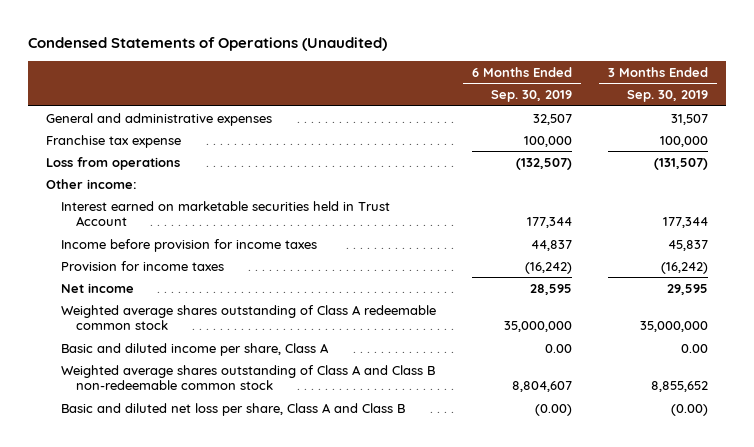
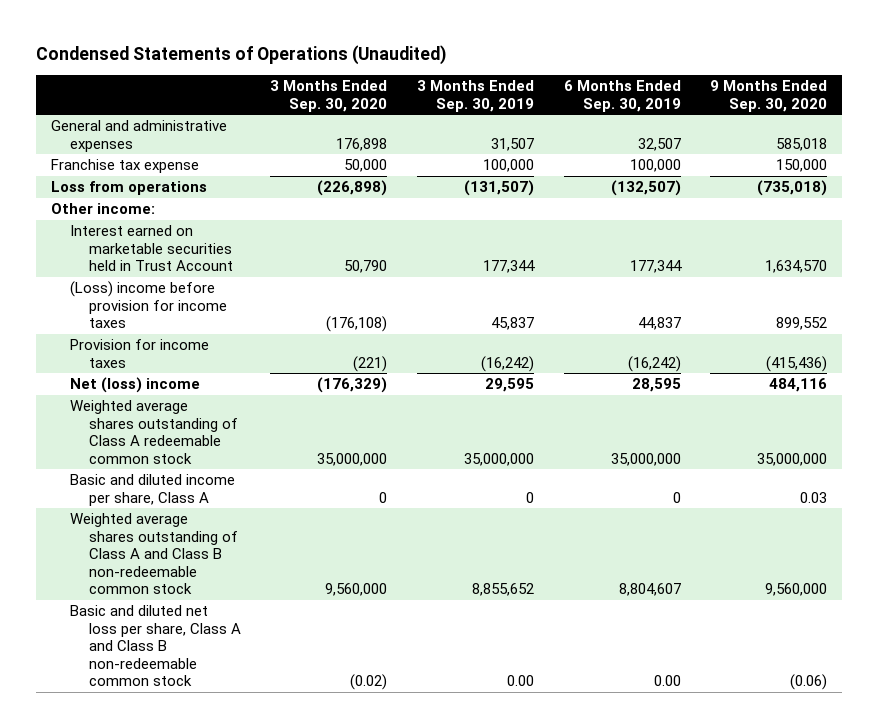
none -> [270,80,388,112] 3 Months Ended Sep. 30, 2020
none -> [710,80,828,112] 9 Months Ended Sep. 30, 2020
[60,238,317,252] Income before provision for income taxes -> [69,281,227,329] (Loss) income before provision for income taxes
[60,282,134,293] Net income -> [69,377,200,394] Net (loss) income
[544,343,572,353] 0.00 -> [672,491,681,503] 0
[680,343,708,353] 0.00 -> [525,491,534,503] 0
[60,402,405,416] Basic and diluted net loss per share, Class A and Class B -> [69,605,241,687] Basic and diluted net loss per share, Class A and Class B non-redeemable common stock
[534,403,572,416] (0.00) -> [653,675,681,687] 0.00
[670,403,708,416] (0.00) -> [506,675,534,687] 0.00

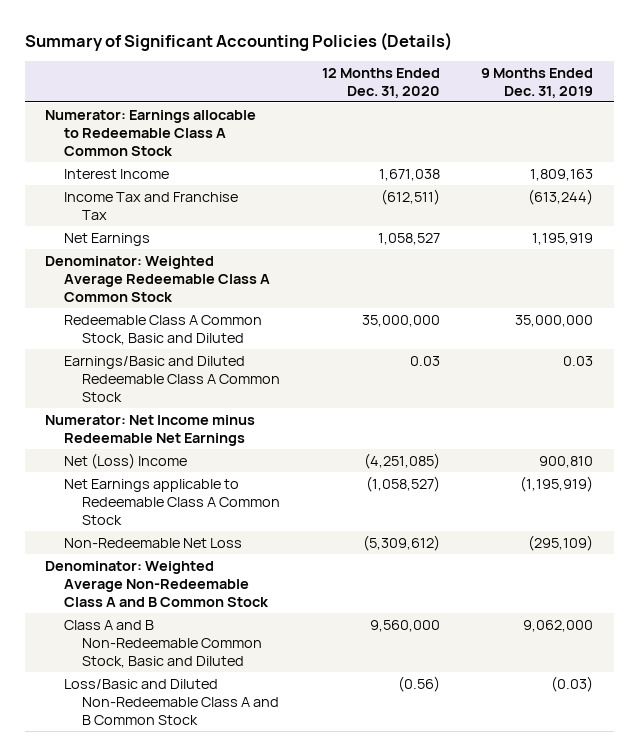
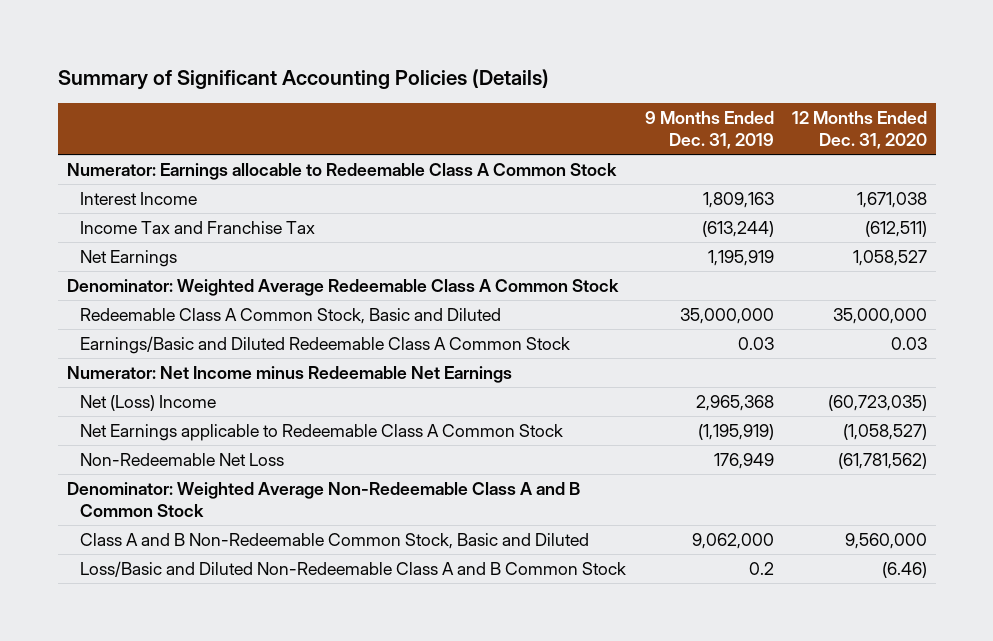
[363,452,440,469] (4,251,085) -> [827,394,927,411] (60,723,035)
[539,455,594,468] 900,810 -> [695,394,774,411] 2,965,368
[362,534,440,551] (5,309,612) -> [837,452,927,469] (61,781,562)
[528,534,594,551] (295,109) -> [713,452,774,469] 176,949
[397,675,440,692] (0.56) -> [881,561,927,578] (6.46)
[551,675,594,692] (0.03) -> [748,561,774,575] 0.2

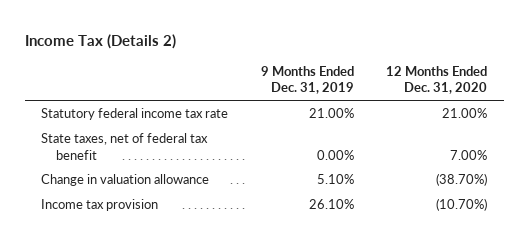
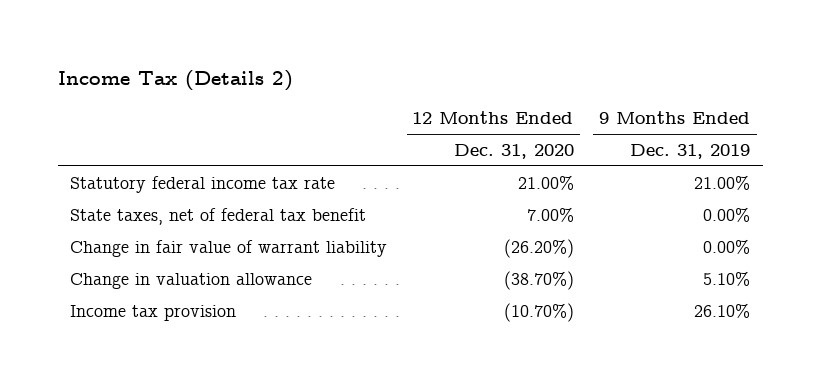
none -> [70,239,388,257] Change in fair value of warrant liability

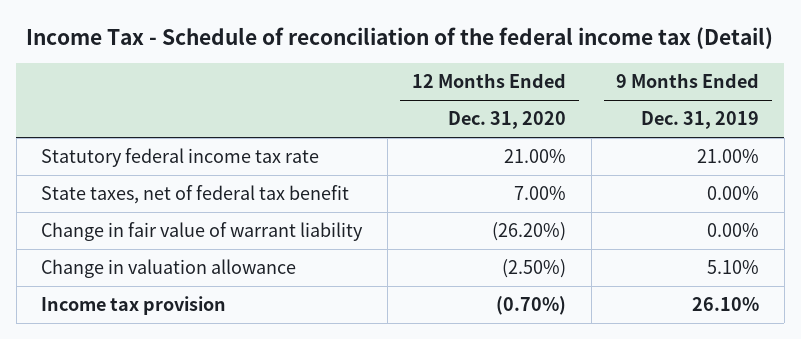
[57,70,293,92] Income Tax (Details 2) -> [26,26,774,49] Income Tax - Schedule of reconciliation of the federal income tax (Detail)
[503,270,574,290] (38.70%) -> [502,259,567,279] (2.50%)
[503,302,574,322] (10.70%) -> [496,296,567,316] (0.70%)

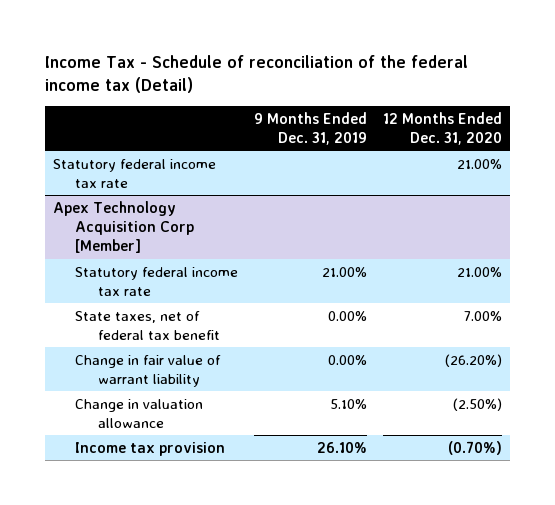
none -> [52,158,216,188] Statutory federal income tax rate
none -> [52,200,195,254] Apex Technology Acquisition Corp [Member]

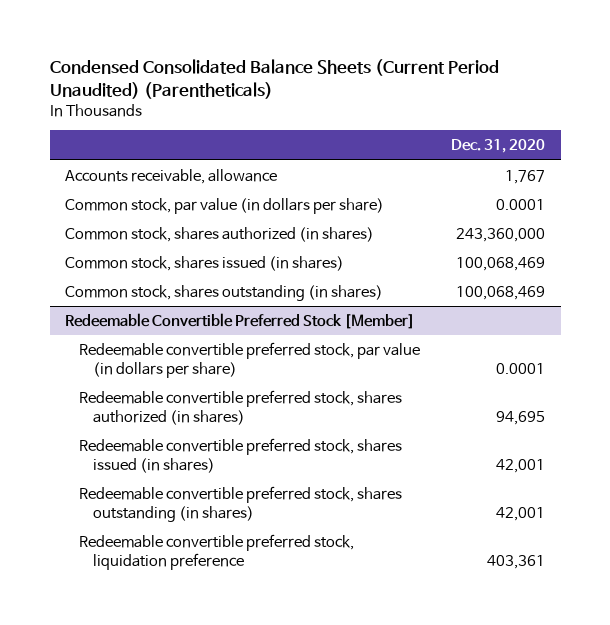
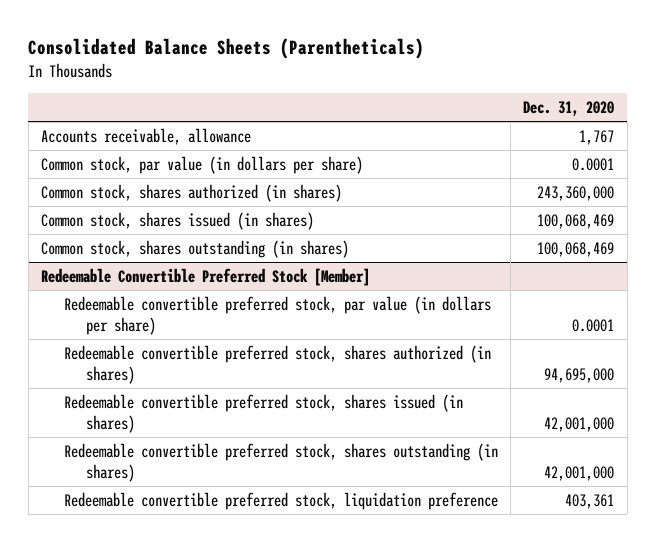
[49,58,499,99] Condensed Consolidated Balance Sheets (Current Period Unaudited) (Parentheticals) -> [28,38,425,60] Consolidated Balance Sheets (Parentheticals)
[496,410,546,425] 94,695 -> [544,368,615,384] 94,695,000
[496,458,546,473] 42,001 -> [544,417,615,433] 42,001,000
[496,506,546,521] 42,001 -> [544,466,615,482] 42,001,000

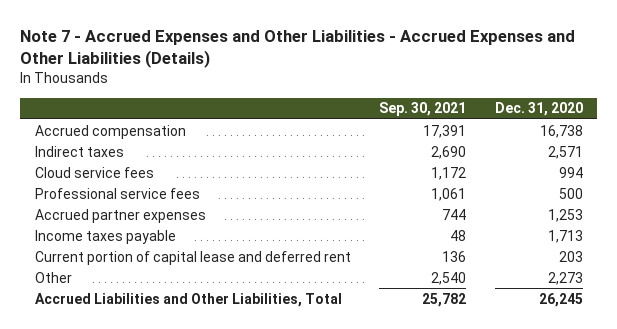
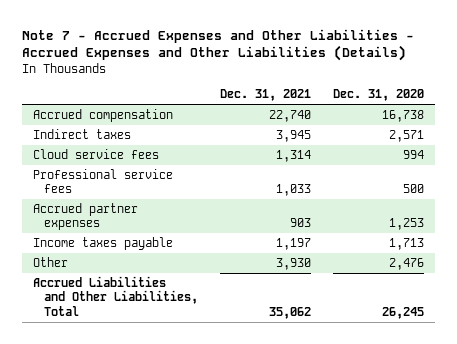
[379,102,467,117] Sep. 30, 2021 -> none
none -> [220,89,312,102] Dec. 31, 2021
[34,250,351,265] Current portion of capital lease and deferred rent -> none
[547,271,583,285] 2,273 -> [389,258,425,271] 2,476

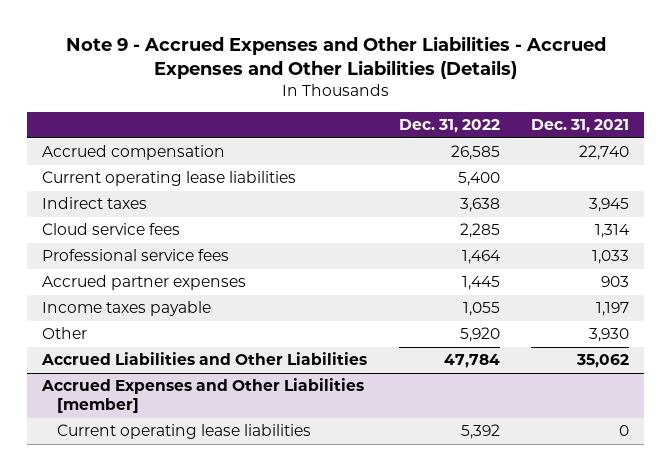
[21,28,414,62] Note 7 - Accrued Expenses and Other Liabilities - Accrued Expenses and Other Liabilities (Details) -> [65,36,606,80] Note 9 - Accrued Expenses and Other Liabilities - Accrued Expenses and Other Liabilities (Details)
[333,89,425,102] Dec. 31, 2020 -> none
none -> [398,119,500,134] Dec. 31, 2022
none -> [42,171,297,187] Current operating lease liabilities
[32,276,198,316] Accrued Liabilities and Other Liabilities, Total -> [41,352,368,366] Accrued Liabilities and Other Liabilities
none -> [41,378,365,413] Accrued Expenses and Other Liabilities [member]
none -> [56,424,311,440] Current operating lease liabilities

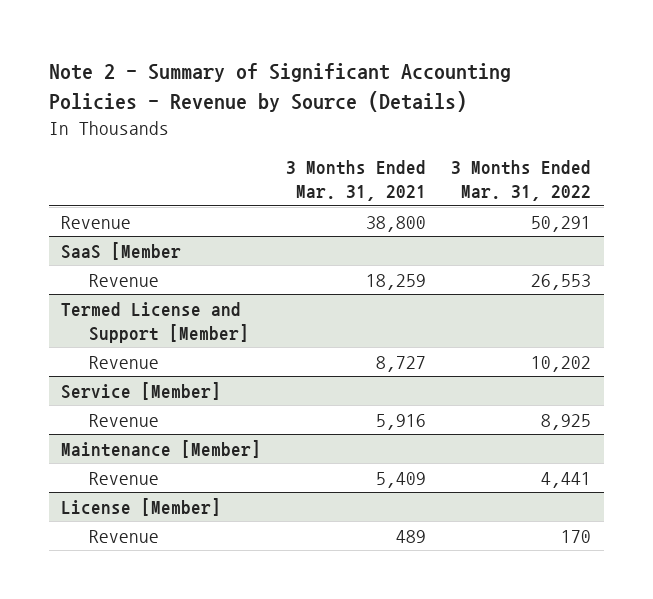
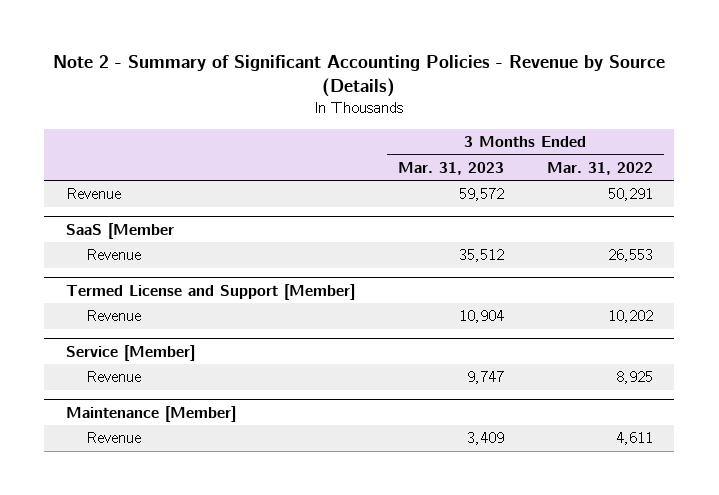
[286,160,427,202] 3 Months Ended Mar. 31, 2021 -> none
none -> [397,161,504,175] Mar. 31, 2023
[61,497,222,516] License [Member] -> none
[89,529,160,543] Revenue -> none
[541,471,592,488] 4,441 -> [615,432,653,446] 4,611

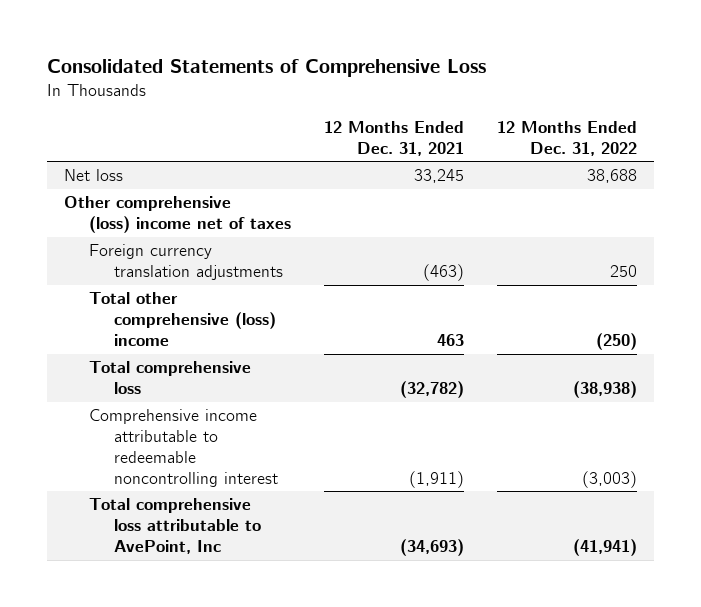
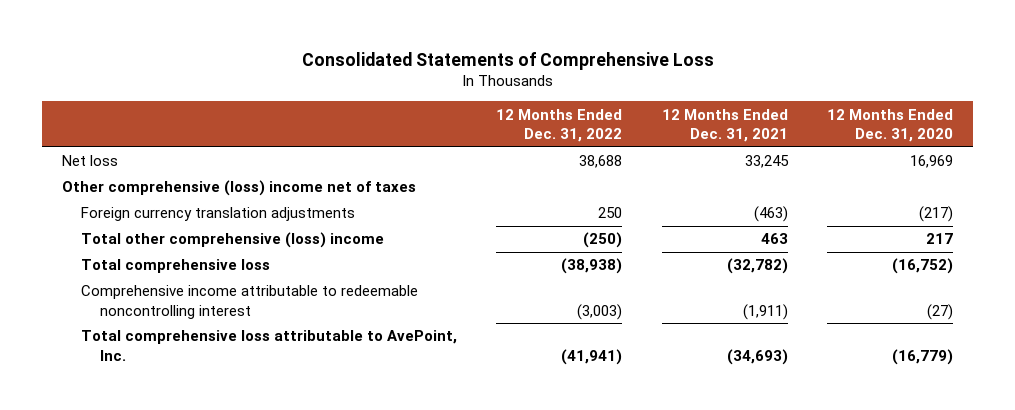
none -> [827,108,954,143] 12 Months Ended Dec. 31, 2020
[88,498,261,554] Total comprehensive loss attributable to AvePoint, Inc -> [81,330,458,361] Total comprehensive loss attributable to AvePoint, Inc.

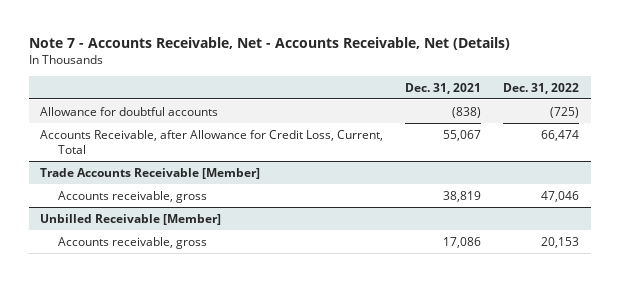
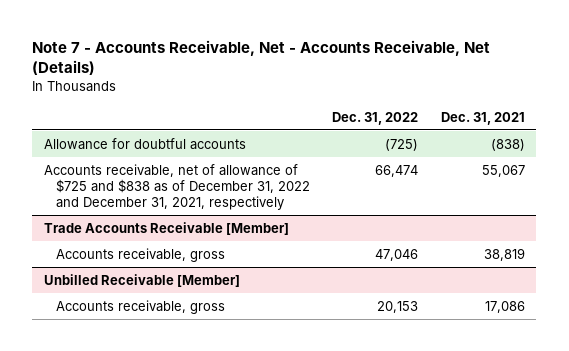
[39,129,383,154] Accounts Receivable, after Allowance for Credit Loss, Current, Total -> [43,163,310,210] Accounts receivable, net of allowance of $725 and $838 as of December 31, 2022 and December 31, 2021, respectively

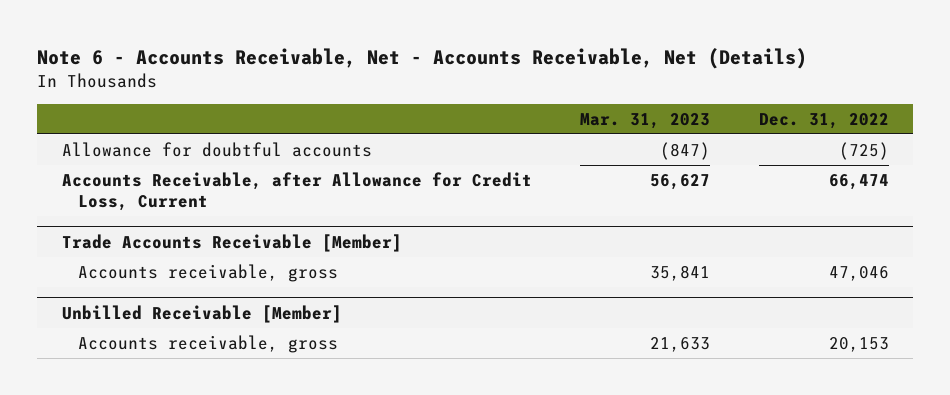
[32,39,491,76] Note 7 - Accounts Receivable, Net - Accounts Receivable, Net (Details) -> [37,47,808,69] Note 6 - Accounts Receivable, Net - Accounts Receivable, Net (Details)
[441,111,526,125] Dec. 31, 2021 -> none
none -> [580,112,711,129] Mar. 31, 2023
[43,163,310,210] Accounts receivable, net of allowance of $725 and $838 as of December 31, 2022 and December 31, 2021, respectively -> [61,171,532,212] Accounts Receivable, after Allowance for Credit Loss, Current

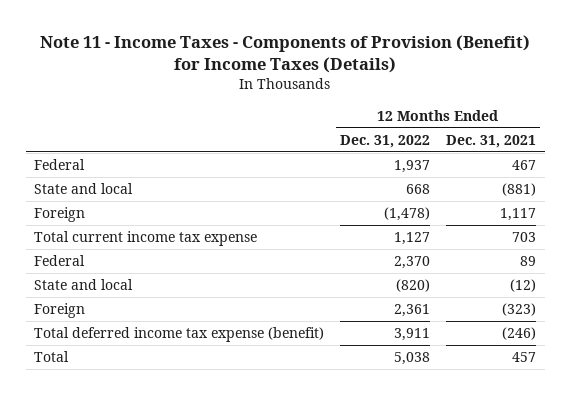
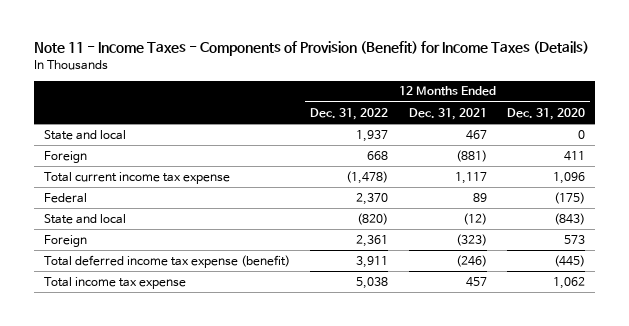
none -> [506,107,585,120] Dec. 31, 2020
[33,159,85,171] Federal -> none
[406,184,431,195] 668 -> [356,129,389,142] 1,937
[502,183,537,197] (881) -> [465,129,487,140] 467
[384,207,431,222] (1,478) -> [367,150,389,160] 668
[500,208,537,222] 1,117 -> [455,149,487,162] (881)
[394,232,431,246] 1,127 -> [346,170,389,184] (1,478)
[512,232,537,243] 703 -> [454,171,487,184] 1,117
[33,351,69,363] Total -> [44,276,187,289] Total income tax expense

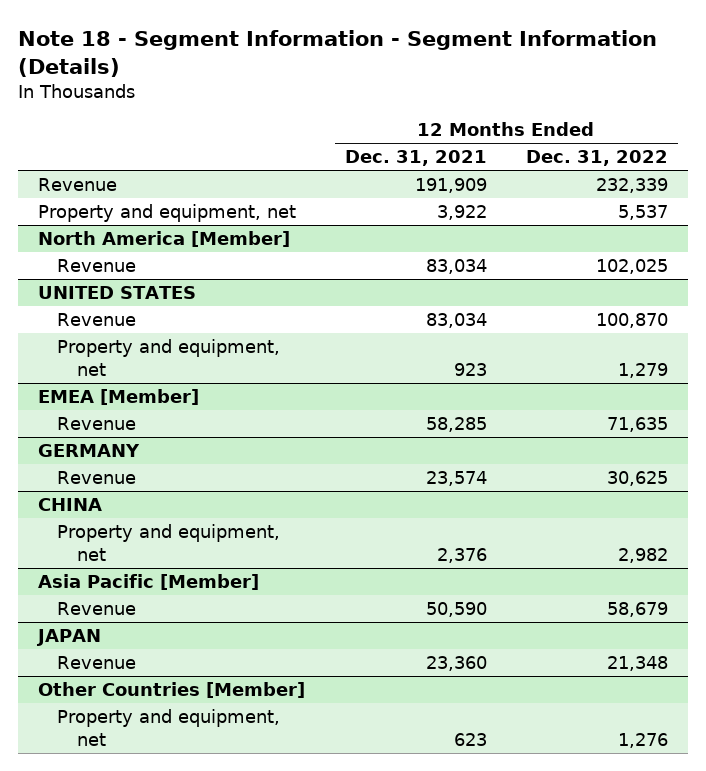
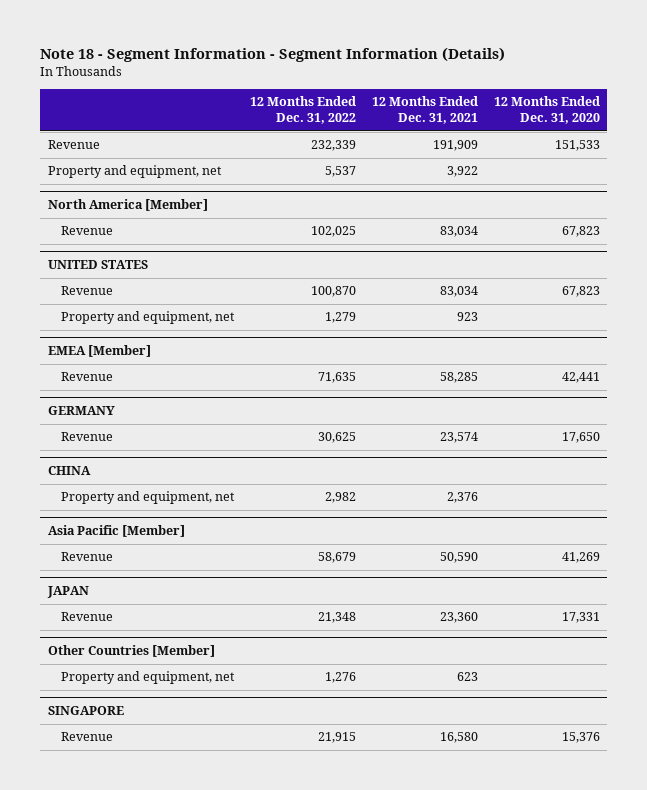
none -> [493,96,600,125] 12 Months Ended Dec. 31, 2020
none -> [47,706,124,716] SINGAPORE
none -> [61,732,114,742] Revenue

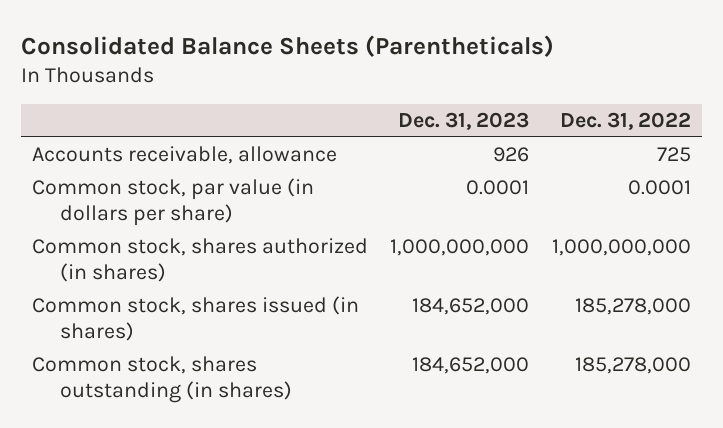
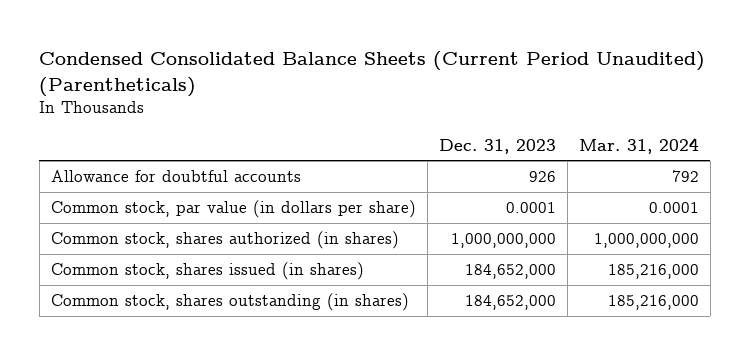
[20,34,554,57] Consolidated Balance Sheets (Parentheticals) -> [39,51,706,97] Condensed Consolidated Balance Sheets (Current Period Unaudited) (Parentheticals)
[559,112,691,131] Dec. 31, 2022 -> none
none -> [578,137,699,154] Mar. 31, 2024
[31,146,337,165] Accounts receivable, allowance -> [50,169,301,182] Allowance for doubtful accounts

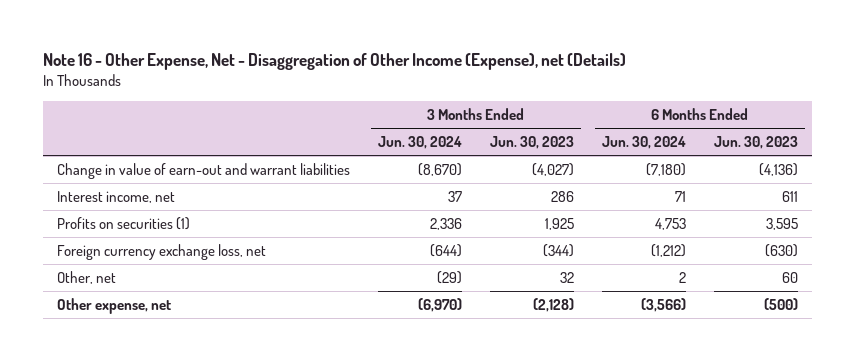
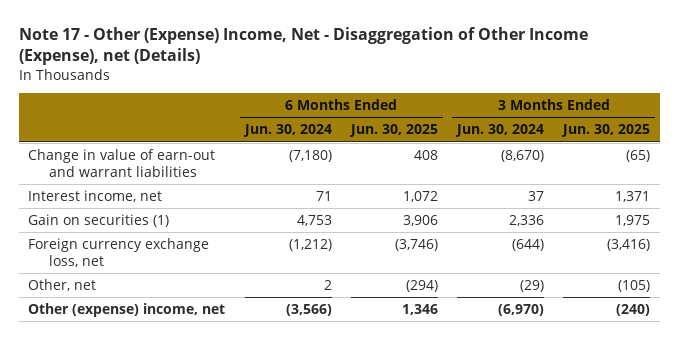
[43,53,627,71] Note 16 - Other Expense, Net - Disaggregation of Other Income (Expense), net (Details) -> [18,27,588,66] Note 17 - Other (Expense) Income, Net - Disaggregation of Other Income (Expense), net (Details)
[490,136,575,150] Jun. 30, 2023 -> none
[714,136,799,150] Jun. 30, 2023 -> none
none -> [348,124,438,138] Jun. 30, 2025
none -> [561,124,651,138] Jun. 30, 2025
[57,216,191,230] Profits on securities (1) -> [28,213,170,227] Gain on securities (1)
[57,297,172,314] Other expense, net -> [28,302,226,317] Other (expense) income, net

